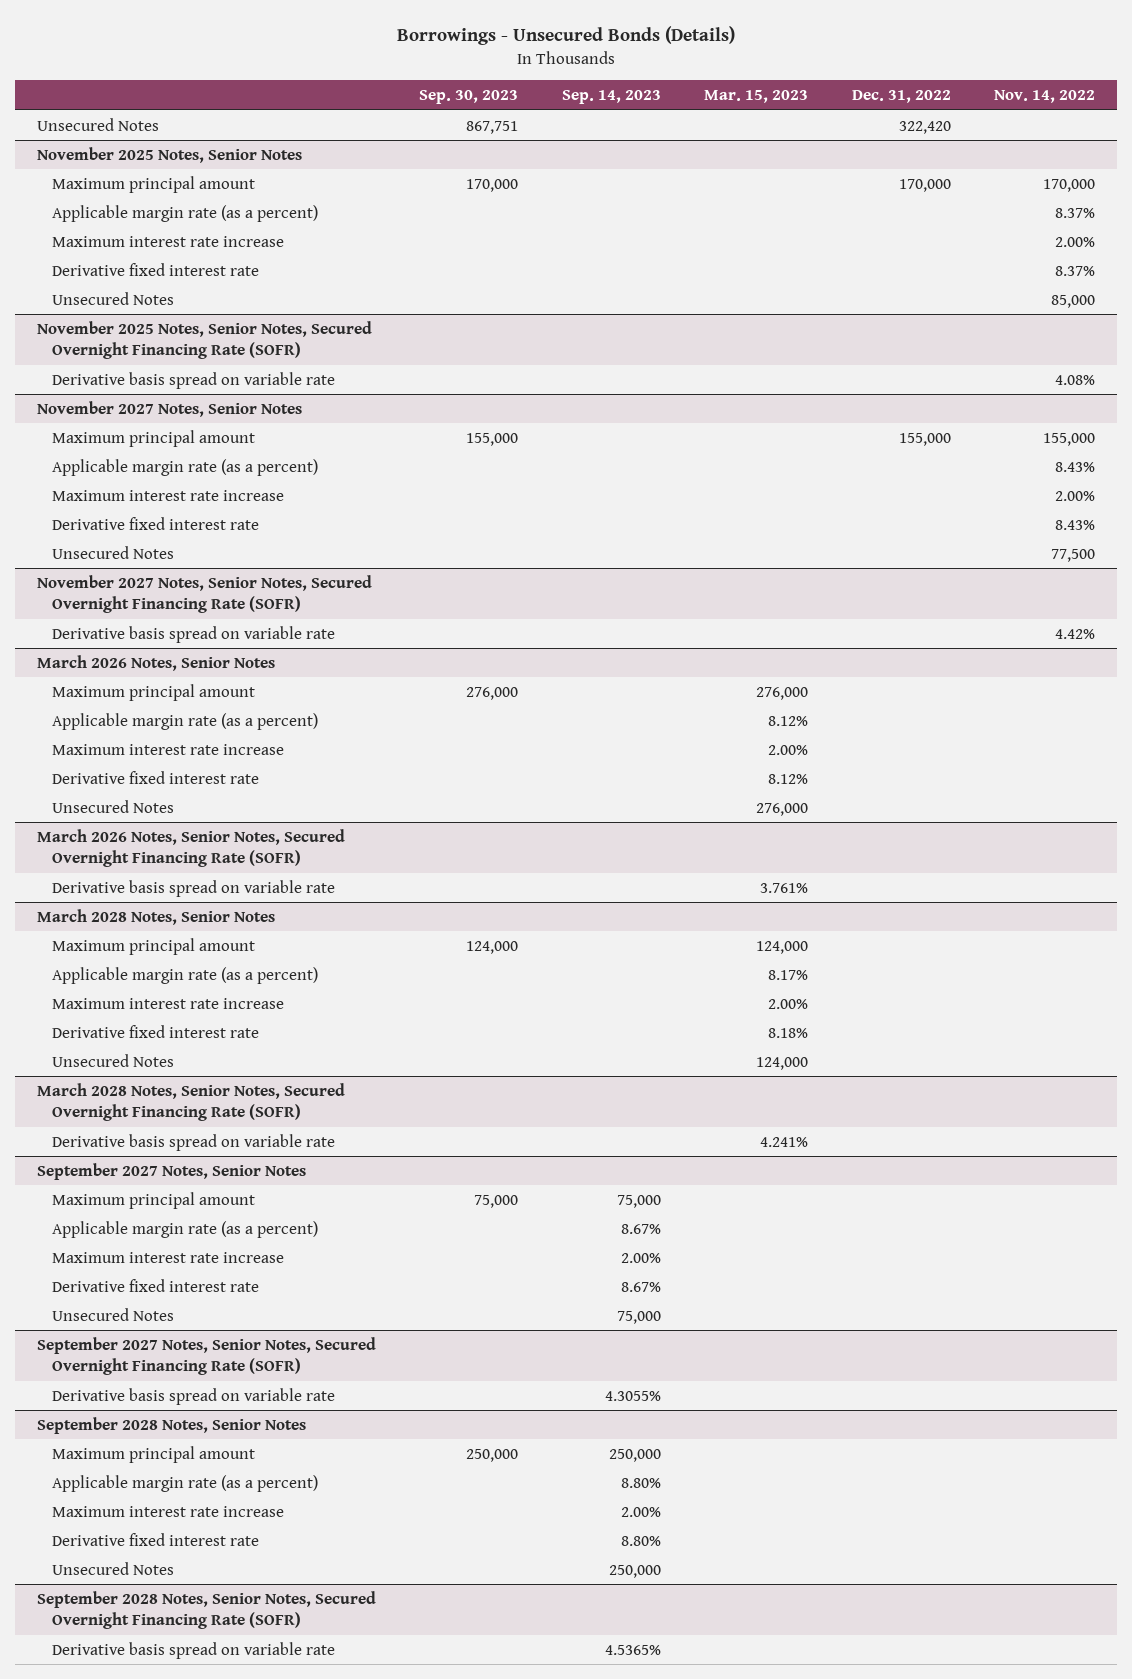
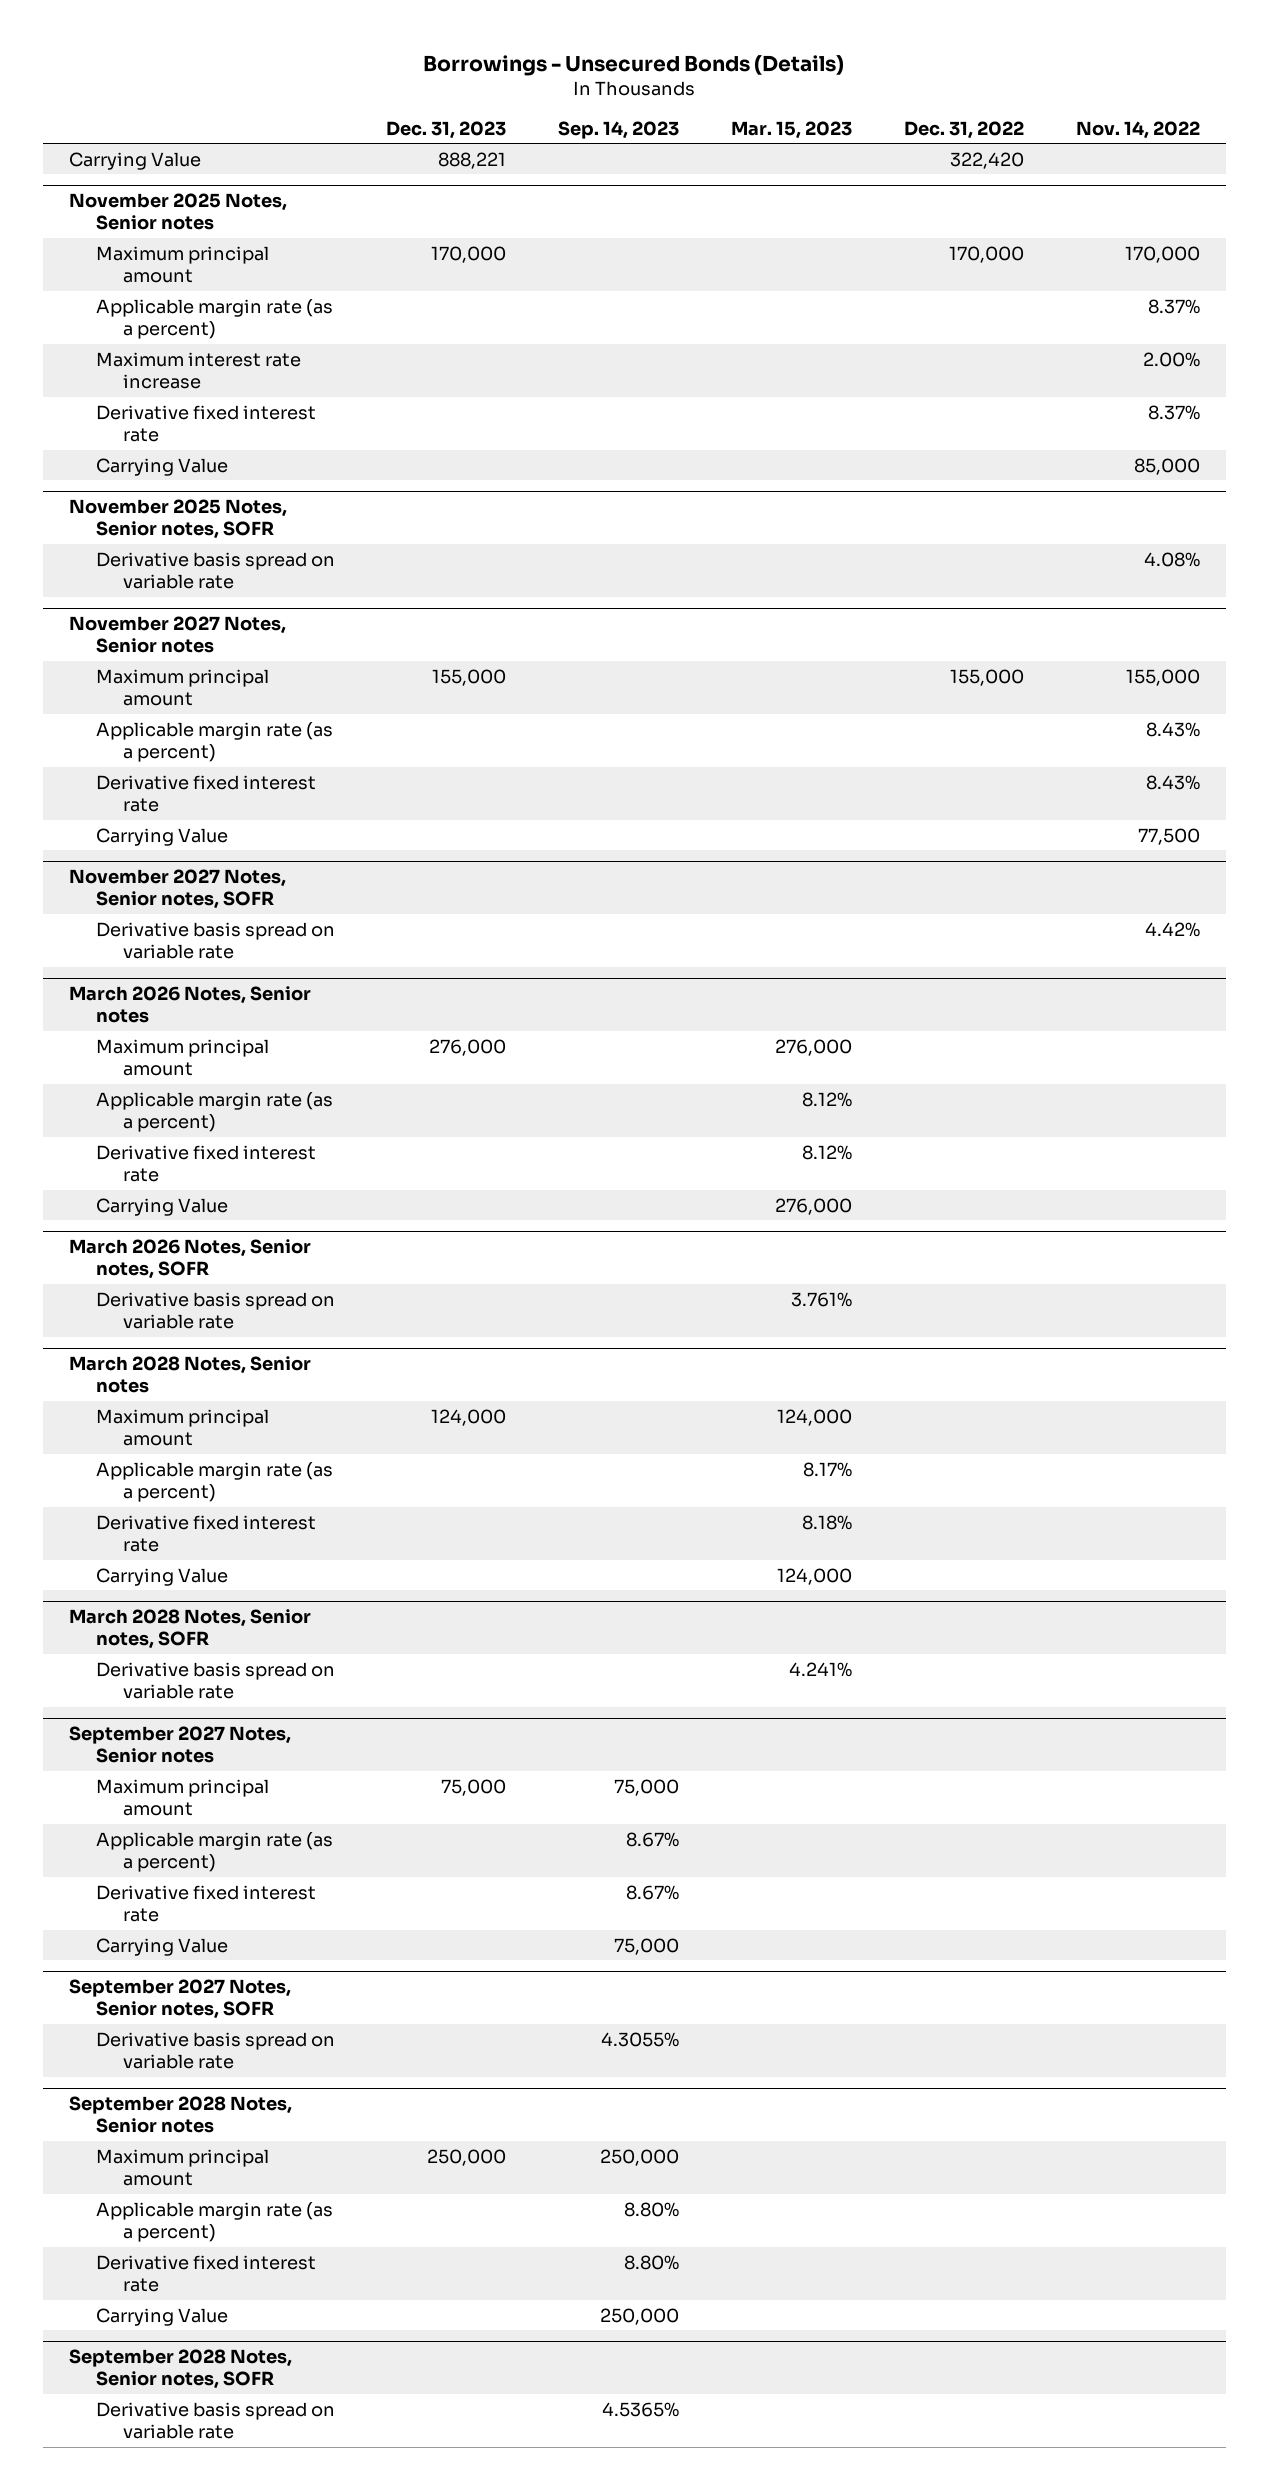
[419,90,519,105] Sep. 30, 2023 -> none
none -> [386,120,507,139] Dec. 31, 2023
[37,117,160,131] Unsecured Notes -> [68,151,201,170] Carrying Value
[37,146,303,163] November 2025 Notes, Senior Notes -> [68,192,287,231] November 2025 Notes, Senior notes
[51,291,174,305] Unsecured Notes -> [95,457,228,476] Carrying Value
[37,320,373,360] November 2025 Notes, Senior Notes, Secured Overnight Financing Rate (SOFR) -> [68,498,287,540] November 2025 Notes, Senior notes, SOFR
[37,400,303,417] November 2027 Notes, Senior Notes -> [68,615,286,654] November 2027 Notes, Senior notes
[51,489,284,501] Maximum interest rate increase -> none
[51,545,174,559] Unsecured Notes -> [95,827,228,846] Carrying Value
[37,574,373,614] November 2027 Notes, Senior Notes, Secured Overnight Financing Rate (SOFR) -> [68,868,286,910] November 2027 Notes, Senior notes, SOFR
[37,654,276,671] March 2026 Notes, Senior Notes -> [68,985,311,1024] March 2026 Notes, Senior notes
[51,743,284,755] Maximum interest rate increase -> none
[51,799,174,813] Unsecured Notes -> [95,1197,228,1216] Carrying Value
[37,828,346,868] March 2026 Notes, Senior Notes, Secured Overnight Financing Rate (SOFR) -> [68,1238,311,1280] March 2026 Notes, Senior notes, SOFR
[37,908,276,925] March 2028 Notes, Senior Notes -> [68,1355,311,1394] March 2028 Notes, Senior notes
[51,997,284,1009] Maximum interest rate increase -> none
[51,1053,174,1067] Unsecured Notes -> [95,1567,228,1586] Carrying Value
[37,1082,346,1122] March 2028 Notes, Senior Notes, Secured Overnight Financing Rate (SOFR) -> [68,1608,311,1650] March 2028 Notes, Senior notes, SOFR
[37,1162,307,1180] September 2027 Notes, Senior Notes -> [68,1725,291,1764] September 2027 Notes, Senior notes
[51,1251,284,1263] Maximum interest rate increase -> none
[51,1307,174,1321] Unsecured Notes -> [95,1937,228,1956] Carrying Value
[37,1336,377,1376] September 2027 Notes, Senior Notes, Secured Overnight Financing Rate (SOFR) -> [68,1978,291,2020] September 2027 Notes, Senior notes, SOFR
[37,1416,307,1434] September 2028 Notes, Senior Notes -> [68,2095,292,2134] September 2028 Notes, Senior notes
[51,1505,284,1517] Maximum interest rate increase -> none
[51,1561,174,1575] Unsecured Notes -> [95,2307,228,2326] Carrying Value
[37,1590,377,1630] September 2028 Notes, Senior Notes, Secured Overnight Financing Rate (SOFR) -> [68,2348,292,2390] September 2028 Notes, Senior notes, SOFR

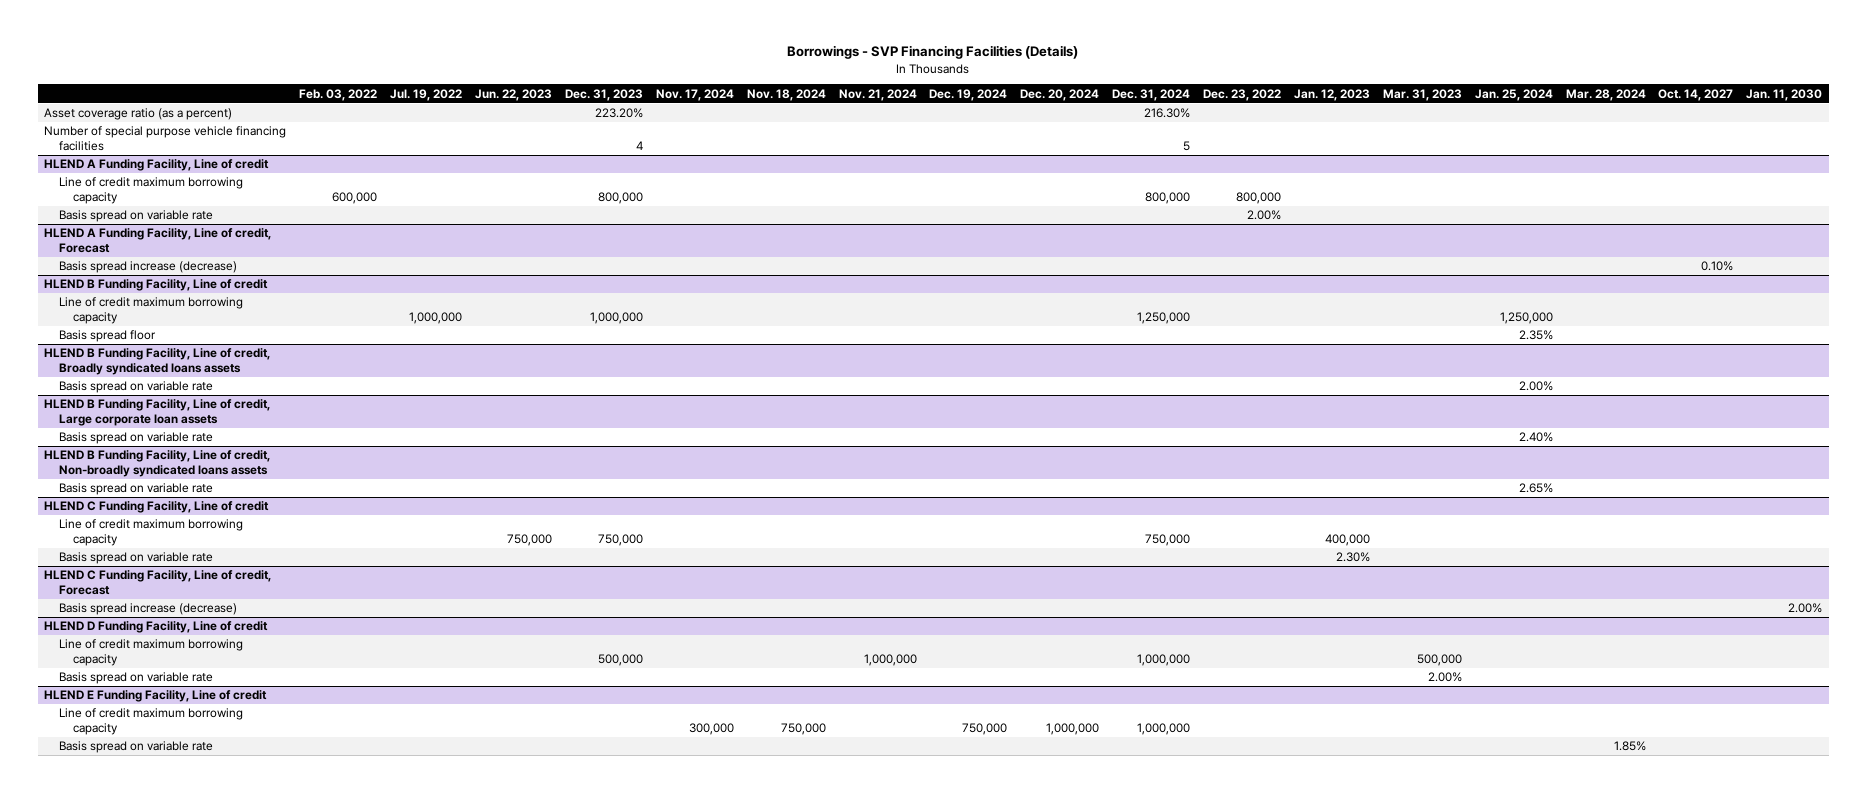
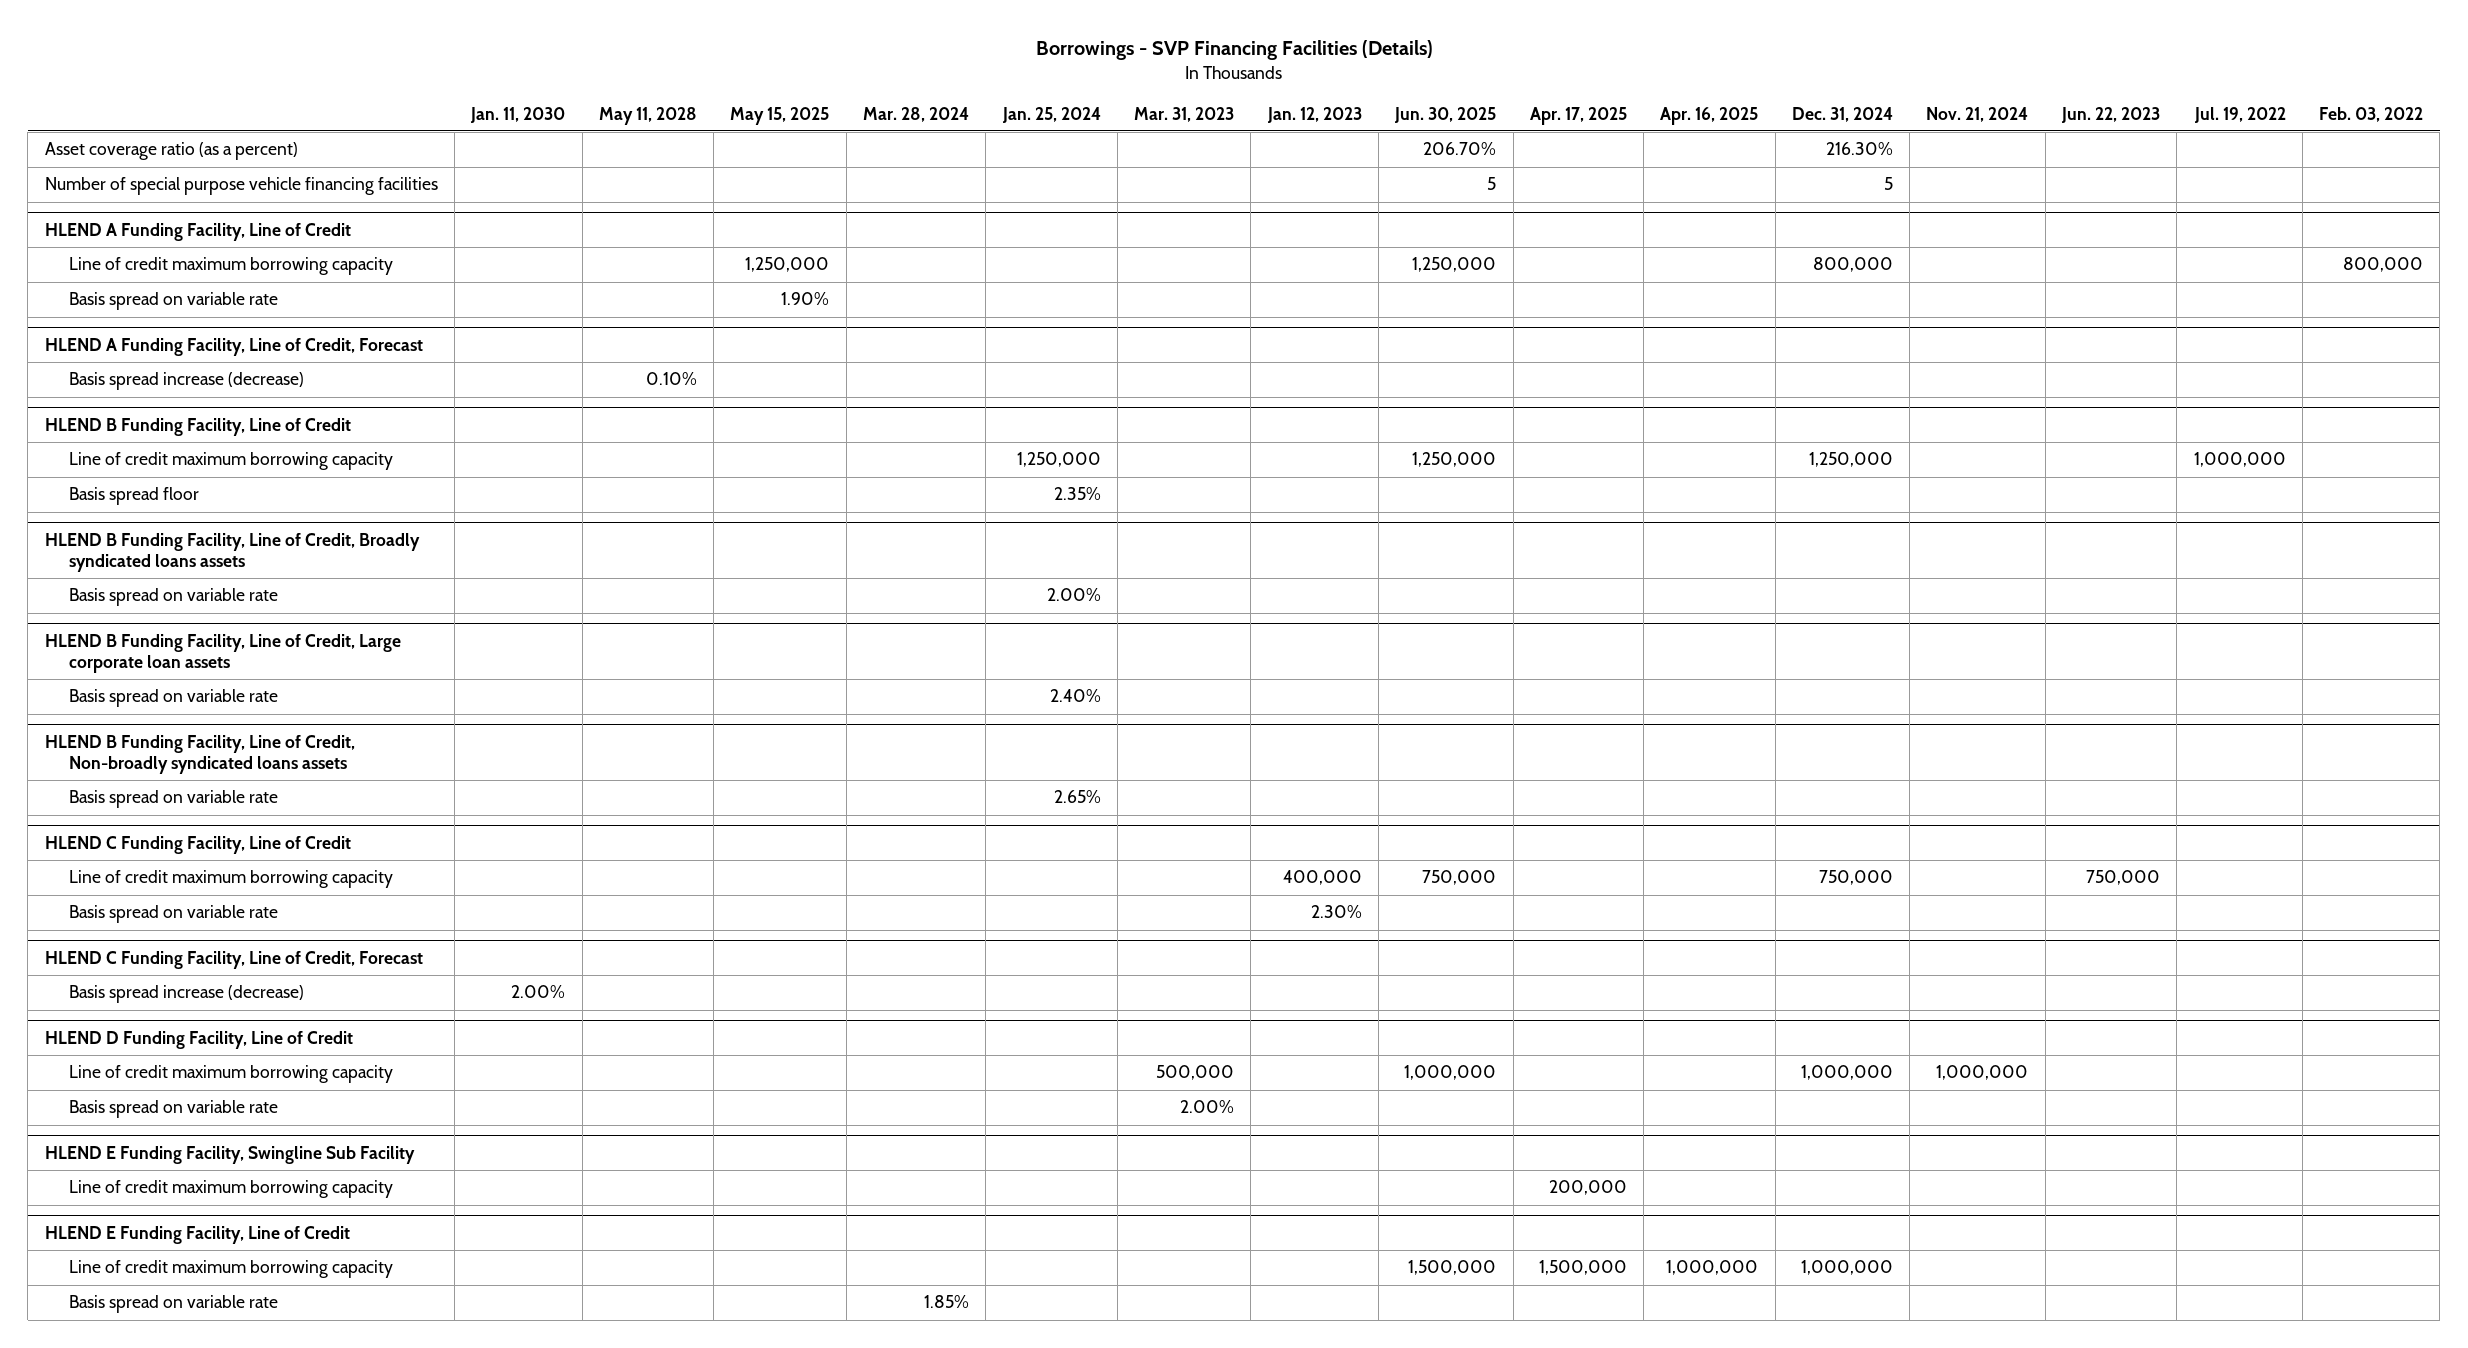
[564,88,643,101] Dec. 31, 2023 -> none
[655,88,734,101] Nov. 17, 2024 -> none
[746,88,826,101] Nov. 18, 2024 -> none
[929,88,1008,101] Dec. 19, 2024 -> none
[1020,88,1100,101] Dec. 20, 2024 -> none
[1203,88,1282,101] Dec. 23, 2022 -> none
[1658,88,1734,101] Oct. 14, 2027 -> none
none -> [598,106,697,125] May 11, 2028
none -> [730,106,830,125] May 15, 2025
none -> [1394,106,1497,123] Jun. 30, 2025
none -> [1529,106,1627,125] Apr. 17, 2025
none -> [1660,106,1759,125] Apr. 16, 2025
[44,159,270,172] HLEND A Funding Facility, Line of credit -> [44,222,351,241] HLEND A Funding Facility, Line of Credit
[332,192,378,205] 600,000 -> [2343,257,2424,273] 800,000
[44,228,272,254] HLEND A Funding Facility, Line of credit, Forecast -> [44,337,423,356] HLEND A Funding Facility, Line of Credit, Forecast
[44,279,269,292] HLEND B Funding Facility, Line of credit -> [44,417,351,436] HLEND B Funding Facility, Line of Credit
[44,348,271,376] HLEND B Funding Facility, Line of credit, Broadly syndicated loans assets -> [44,532,420,572] HLEND B Funding Facility, Line of Credit, Broadly syndicated loans assets
[44,399,271,427] HLEND B Funding Facility, Line of credit, Large corporate loan assets -> [44,633,401,673] HLEND B Funding Facility, Line of Credit, Large corporate loan assets
[44,450,271,478] HLEND B Funding Facility, Line of credit, Non-broadly syndicated loans assets -> [44,734,355,774] HLEND B Funding Facility, Line of Credit, Non-broadly syndicated loans assets
[44,501,270,514] HLEND C Funding Facility, Line of credit -> [44,835,351,854] HLEND C Funding Facility, Line of Credit
[44,570,272,596] HLEND C Funding Facility, Line of credit, Forecast -> [44,950,423,969] HLEND C Funding Facility, Line of Credit, Forecast
[44,621,269,634] HLEND D Funding Facility, Line of credit -> [44,1030,353,1049] HLEND D Funding Facility, Line of Credit
none -> [44,1145,415,1164] HLEND E Funding Facility, Swingline Sub Facility
none -> [68,1180,393,1199] Line of credit maximum borrowing capacity
[44,690,268,703] HLEND E Funding Facility, Line of credit -> [44,1225,350,1244] HLEND E Funding Facility, Line of Credit

